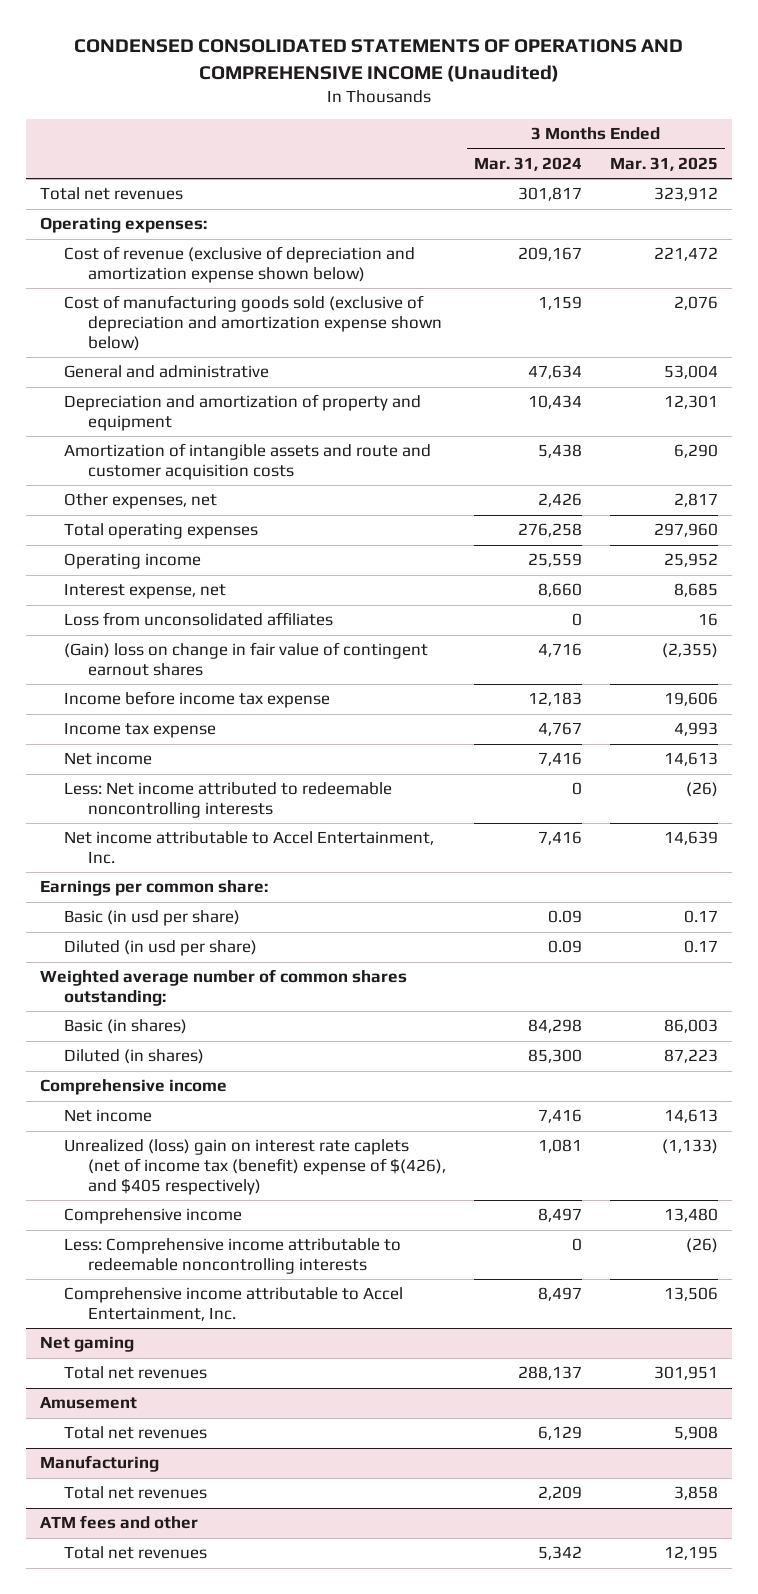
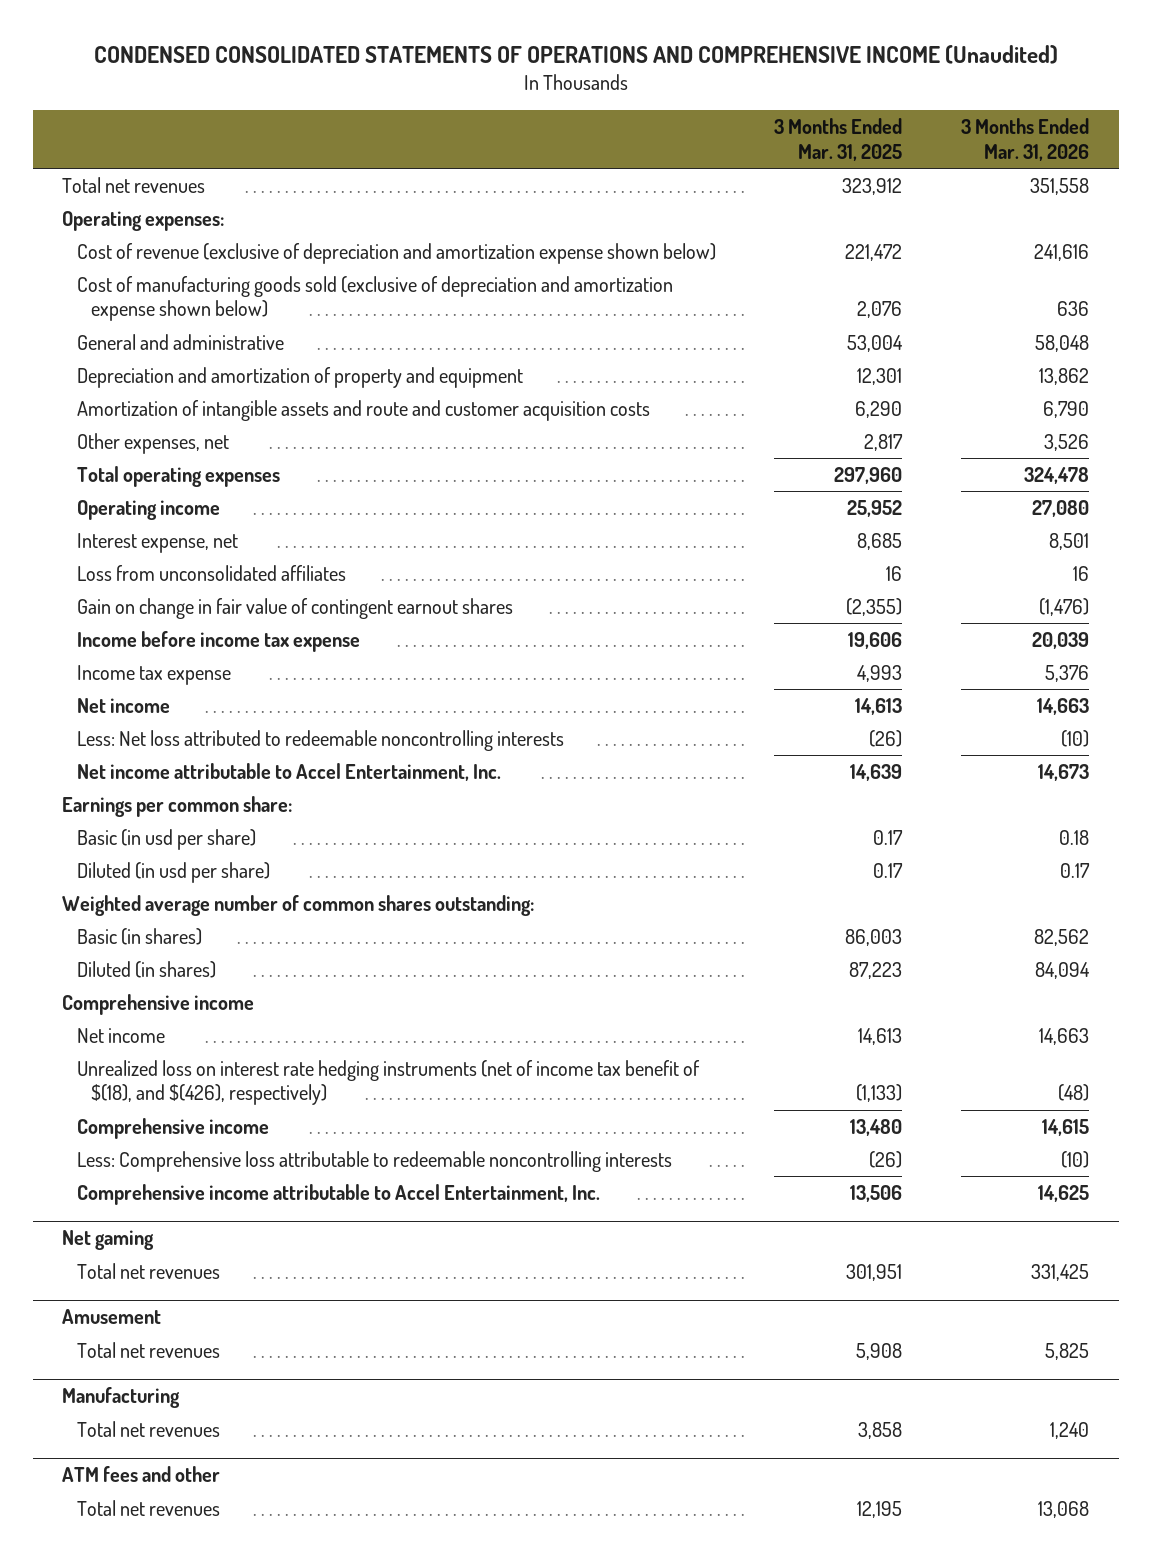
[474,156,583,171] Mar. 31, 2024 -> none
none -> [961,118,1090,161] 3 Months Ended Mar. 31, 2026
[63,642,428,677] (Gain) loss on change in fair value of contingent earnout shares -> [76,597,513,619] Gain on change in fair value of contingent earnout shares
[63,782,392,819] Less: Net income attributed to redeemable noncontrolling interests -> [76,729,564,751] Less: Net loss attributed to redeemable noncontrolling interests
[63,1139,446,1195] Unrealized (loss) gain on interest rate caplets (net of income tax (benefit) expense of $(426), and $405 respectively) -> [76,1059,700,1106] Unrealized loss on interest rate hedging instruments (net of income tax benefit of $(18), and $(426), respectively)
[63,1238,401,1275] Less: Comprehensive income attributable to redeemable noncontrolling interests -> [76,1150,672,1172] Less: Comprehensive loss attributable to redeemable noncontrolling interests

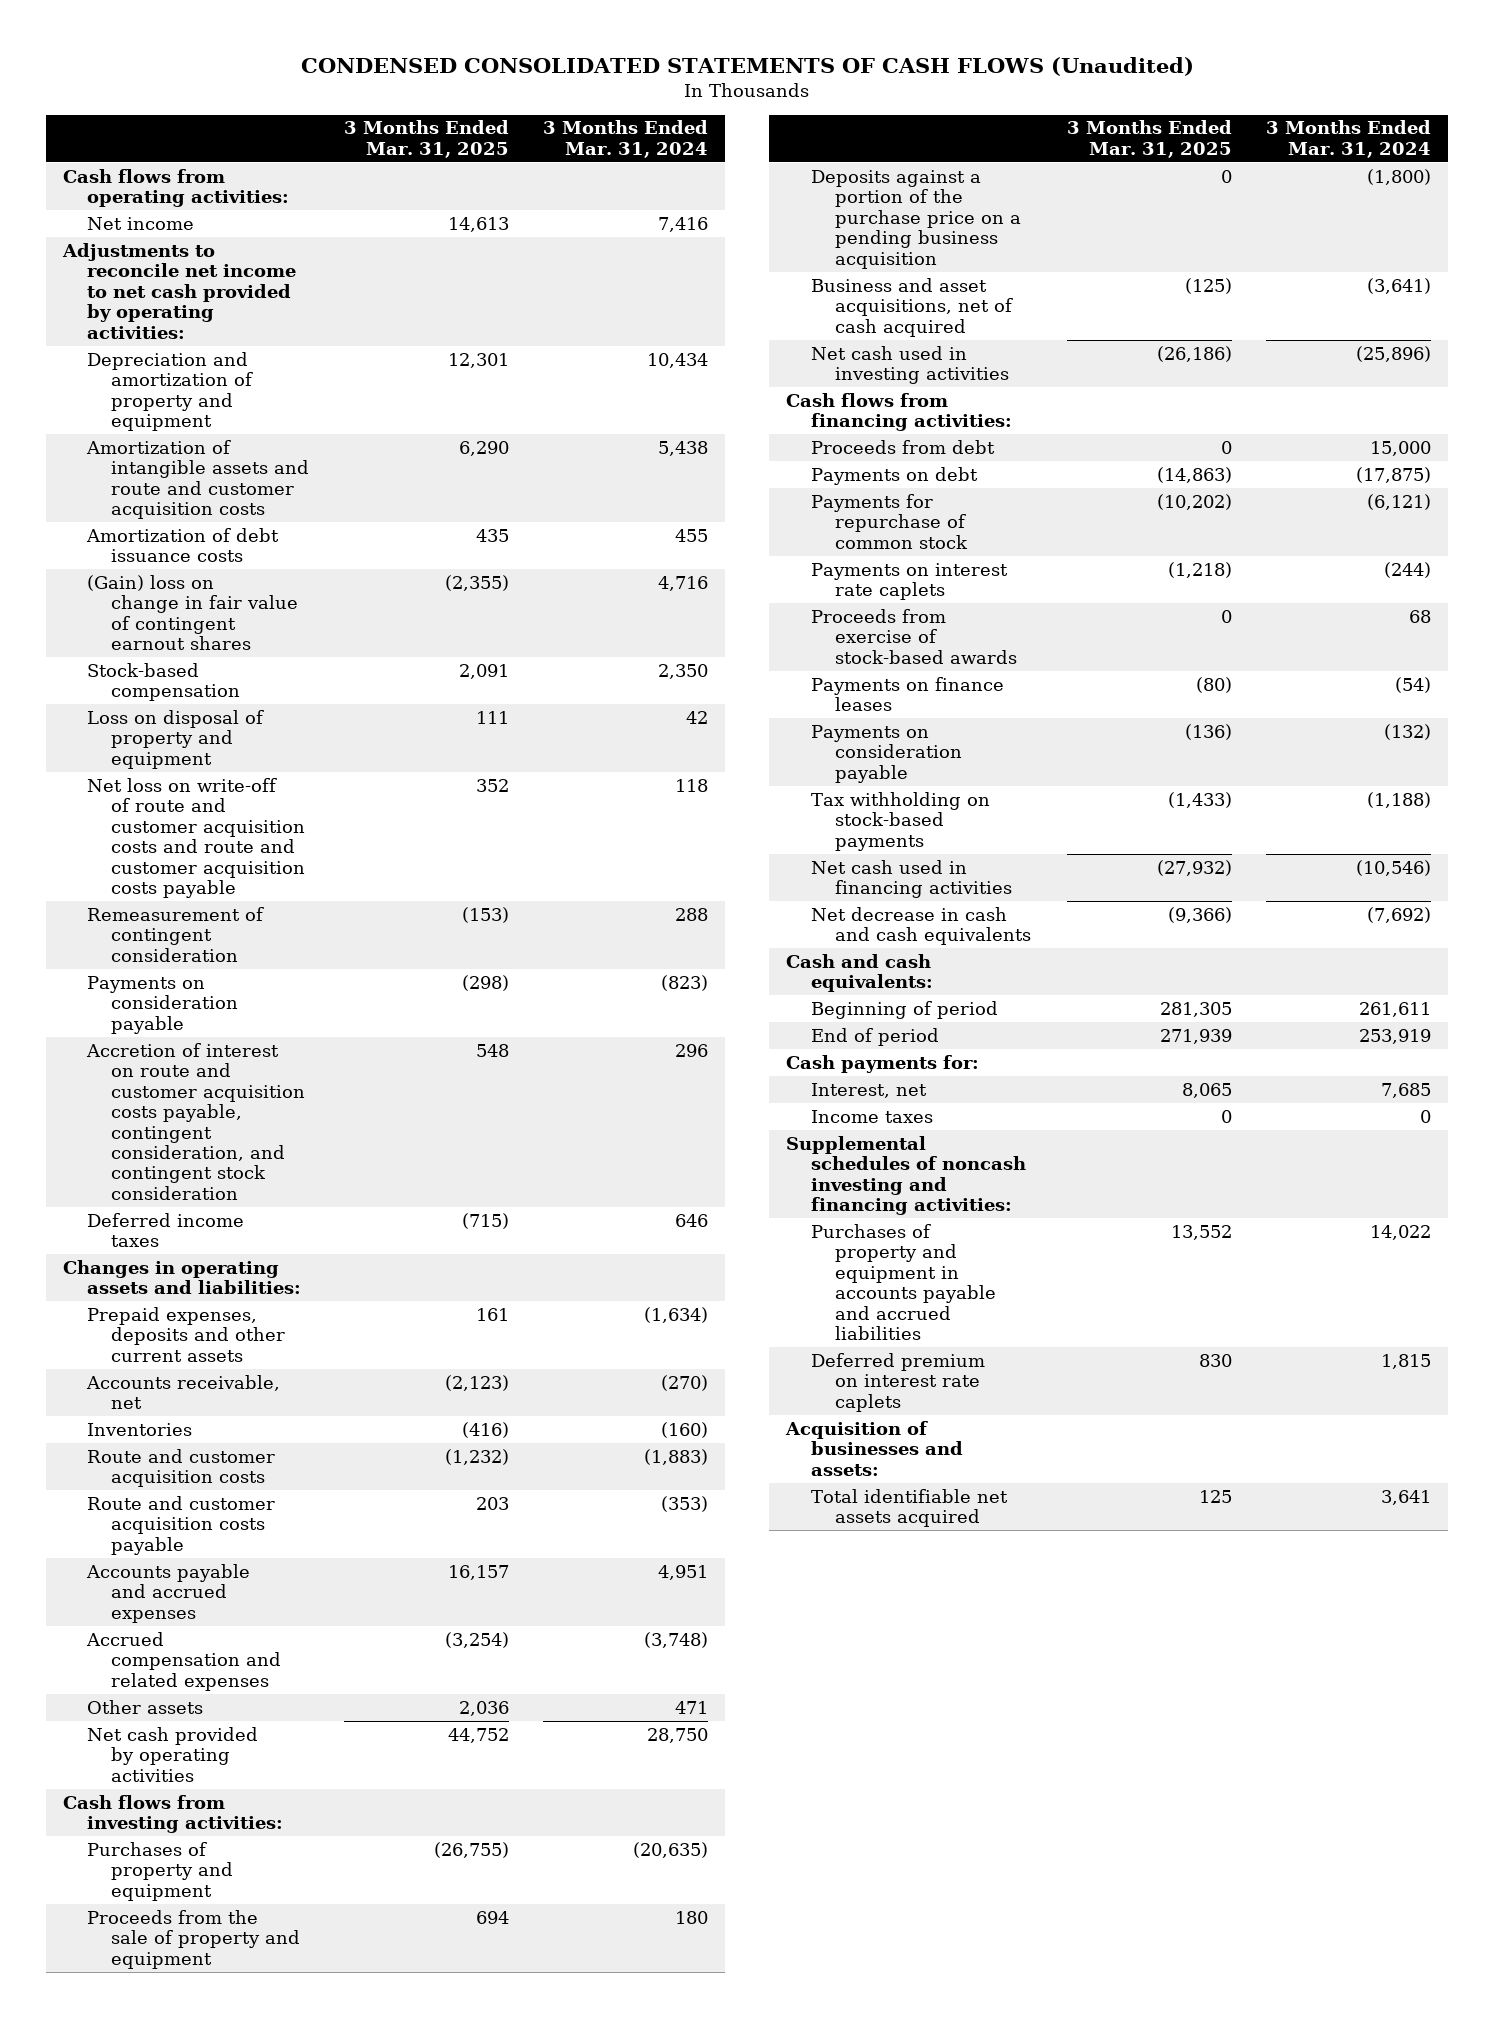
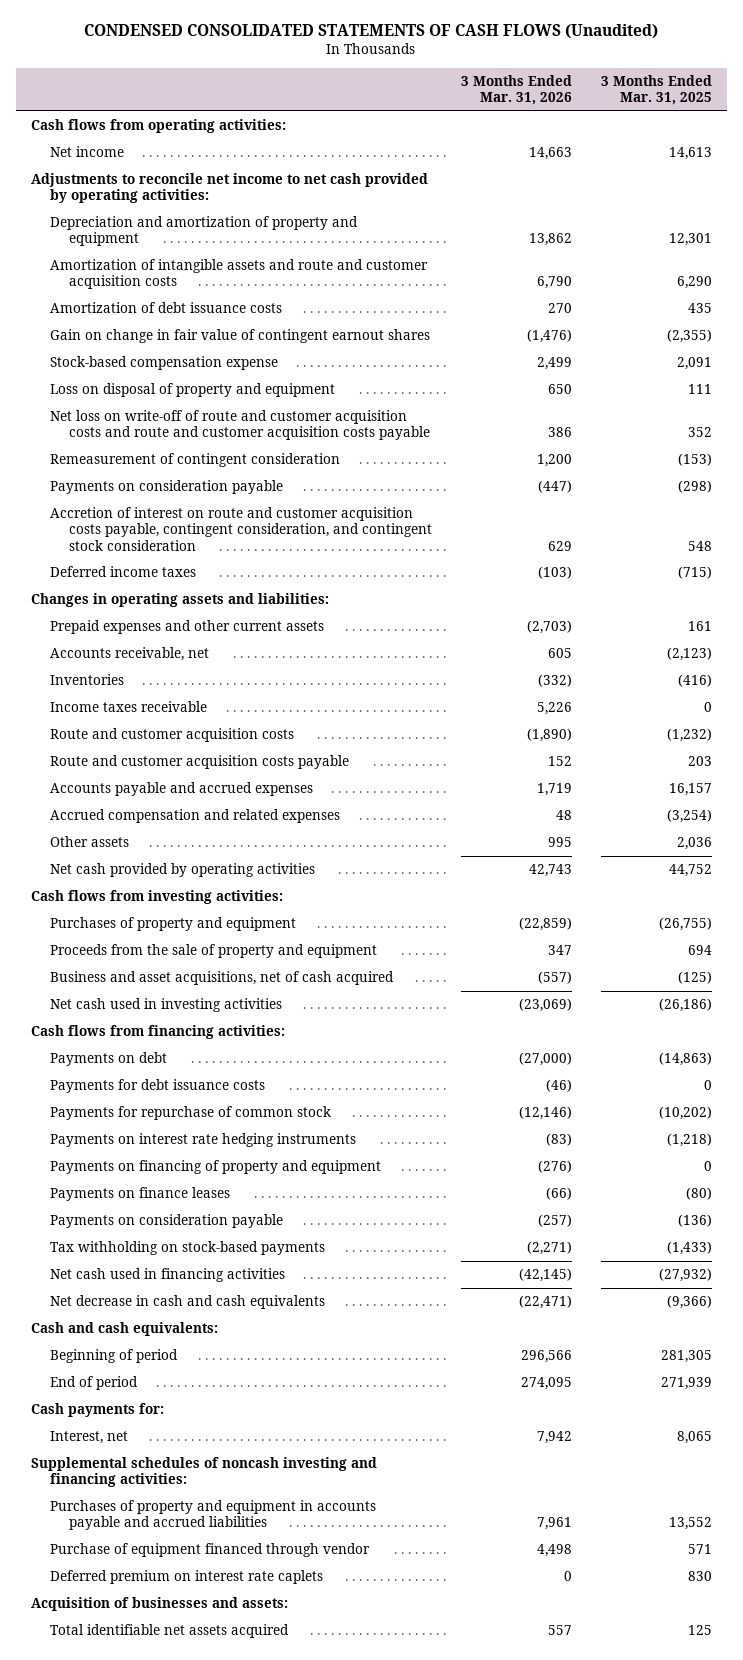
[542,120,708,158] 3 Months Ended Mar. 31, 2024 -> none
none -> [460,74,572,106] 3 Months Ended Mar. 31, 2026
[87,574,299,651] (Gain) loss on change in fair value of contingent earnout shares -> [49,329,430,344] Gain on change in fair value of contingent earnout shares
[87,662,241,702] Stock-based compensation -> [49,356,278,371] Stock-based compensation expense
[87,1306,286,1362] Prepaid expenses, deposits and other current assets -> [49,620,324,635] Prepaid expenses and other current assets
none -> [49,701,207,713] Income taxes receivable
[810,169,1021,269] Deposits against a portion of the purchase price on a pending business acquisition -> none
[810,439,995,454] Proceeds from debt -> none
none -> [49,1079,265,1094] Payments for debt issuance costs
[810,608,1017,664] Proceeds from exercise of stock-based awards -> none
[810,562,1008,601] Payments on interest rate caplets -> [49,1133,356,1148] Payments on interest rate hedging instruments
none -> [49,1160,381,1175] Payments on financing of property and equipment
[810,1109,933,1123] Income taxes -> none
none -> [49,1543,370,1558] Purchase of equipment financed through vendor

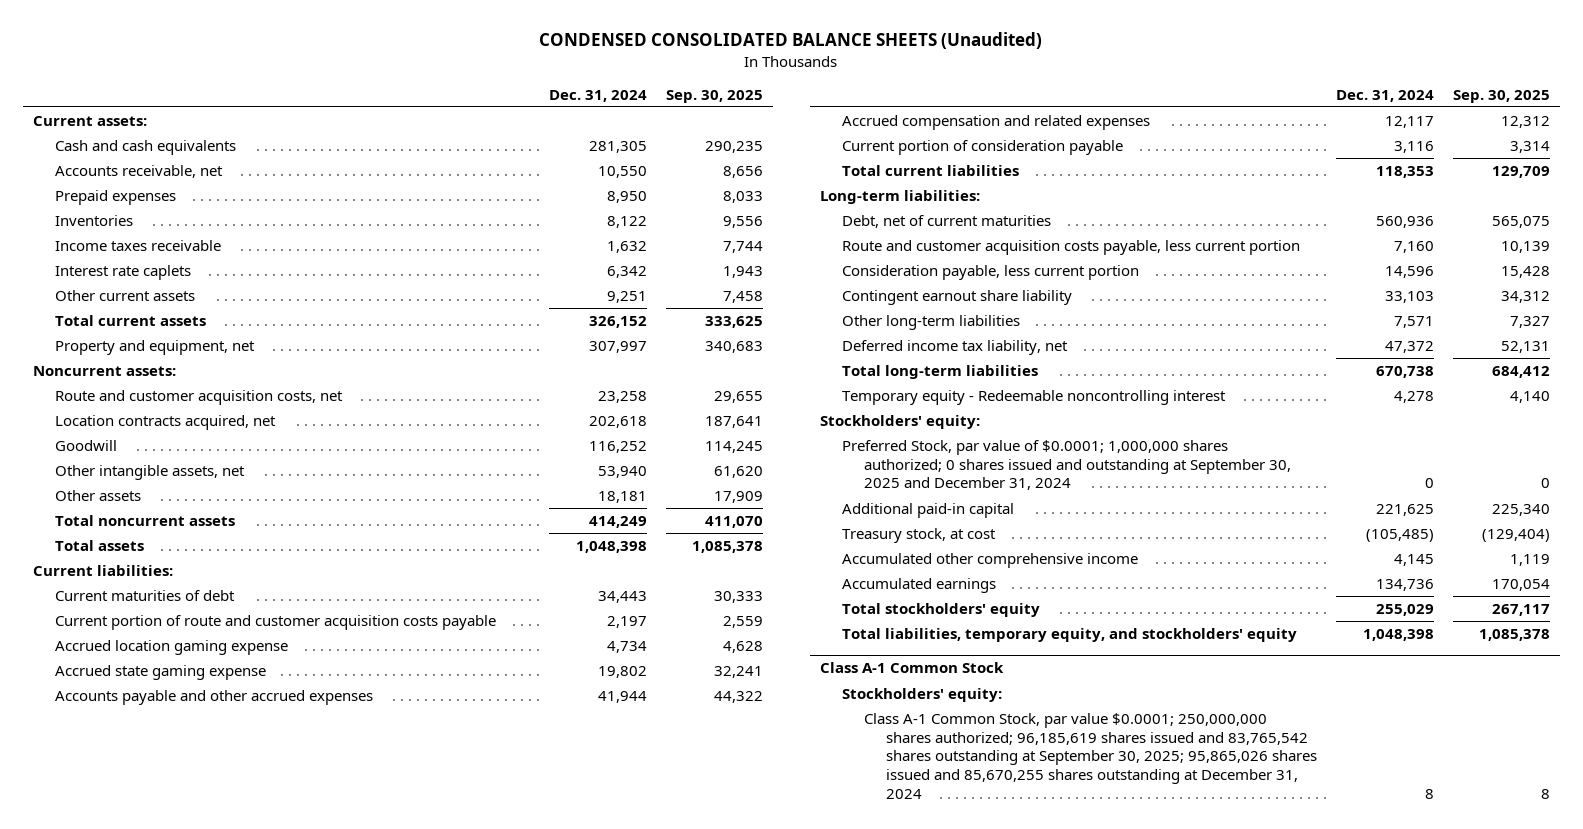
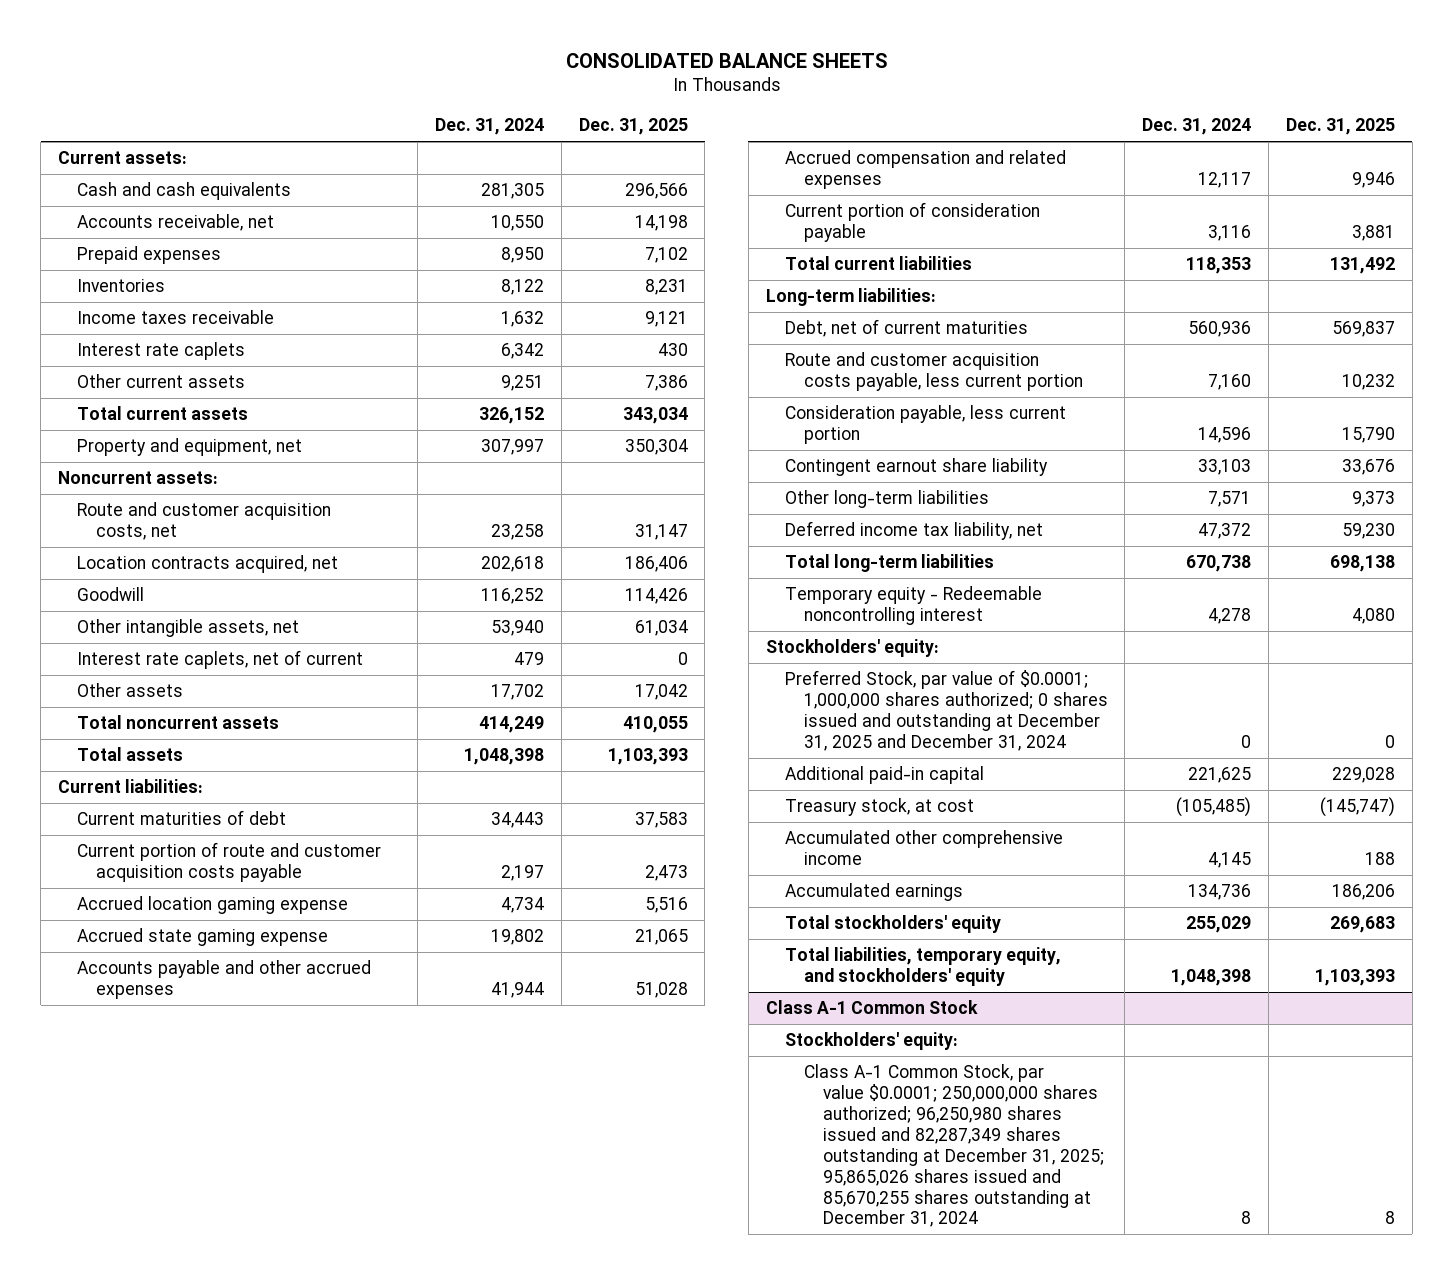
[539,32,1043,50] CONDENSED CONSOLIDATED BALANCE SHEETS (Unaudited) -> [565,52,888,68] CONSOLIDATED BALANCE SHEETS
[666,89,764,103] Sep. 30, 2025 -> none
none -> [578,118,688,136] Dec. 31, 2025
none -> [77,650,364,670] Interest rate caplets, net of current
[598,491,648,504] 18,181 -> [490,684,544,701] 17,702
[841,440,1292,491] Preferred Stock, par value of $0.0001; 1,000,000 shares authorized; 0 shares issued and outstanding at September 30, 2025 and December 31, 2024 -> [784,670,1108,751] Preferred Stock, par value of $0.0001; 1,000,000 shares authorized; 0 shares issued and outstanding at December 31, 2025 and December 31, 2024
[864,713,1318,799] Class A-1 Common Stock, par value $0.0001; 250,000,000 shares authorized; 96,185,619 shares issued and 83,765,542 shares outstanding at September 30, 2025; 95,865,026 shares issued and 85,670,255 shares outstanding at December 31, 2024 -> [803,1064,1104,1228] Class A-1 Common Stock, par value $0.0001; 250,000,000 shares authorized; 96,250,980 shares issued and 82,287,349 shares outstanding at December 31, 2025; 95,865,026 shares issued and 85,670,255 shares outstanding at December 31, 2024

